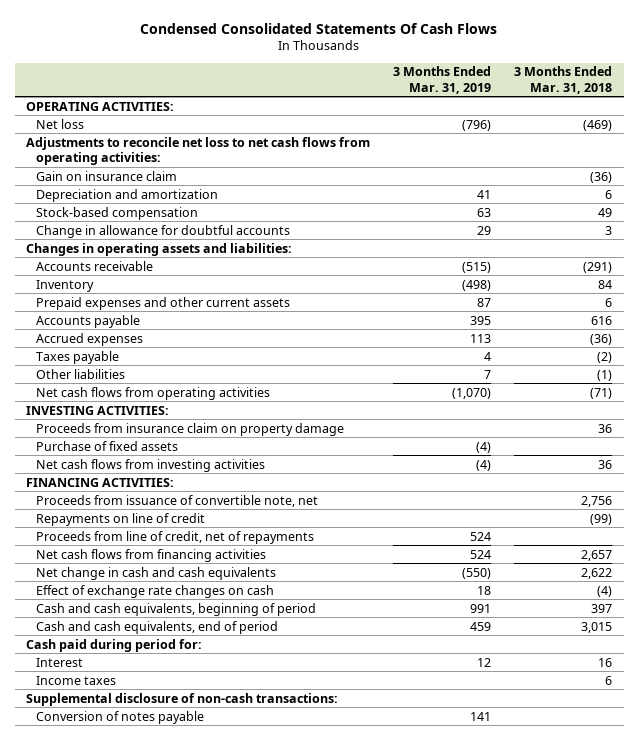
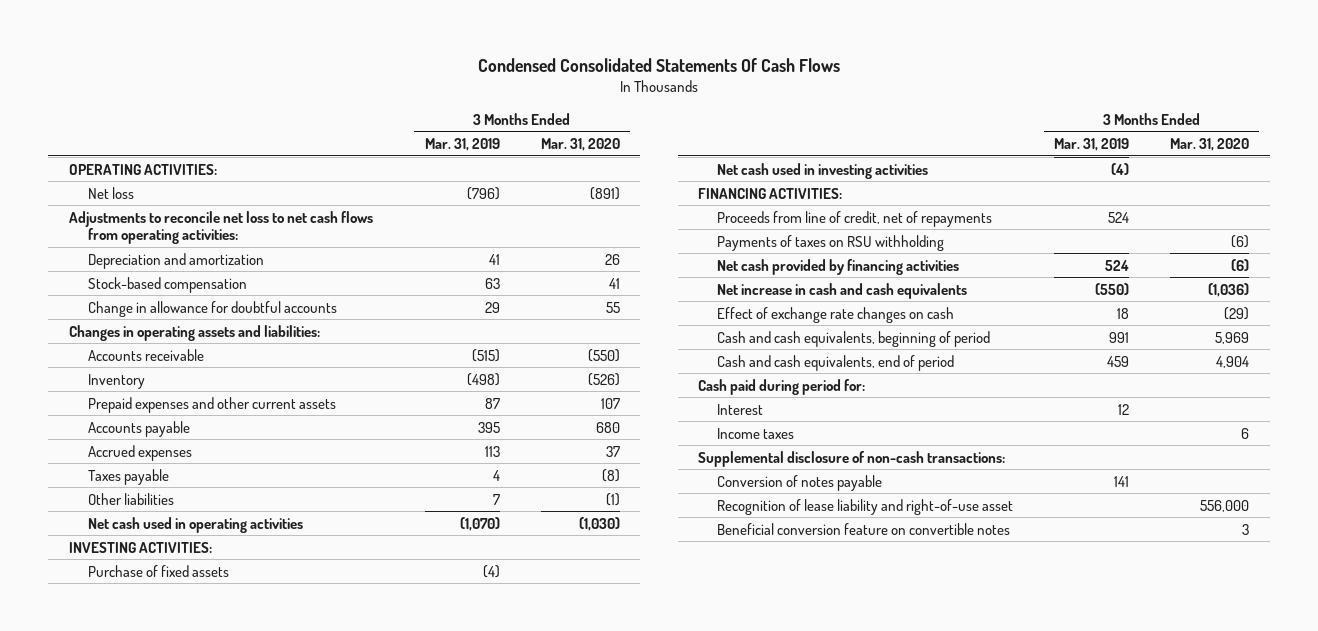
[514,66,613,94] 3 Months Ended Mar. 31, 2018 -> none
none -> [540,138,620,152] Mar. 31, 2020
[35,170,177,181] Gain on insurance claim -> none
[35,386,270,400] Net cash flows from operating activities -> [87,516,303,533] Net cash used in operating activities
[35,422,344,436] Proceeds from insurance claim on property damage -> none
[35,458,265,472] Net cash flows from investing activities -> [717,162,929,179] Net cash used in investing activities
[35,494,318,507] Proceeds from issuance of convertible note, net -> none
[35,512,205,526] Repayments on line of credit -> none
none -> [717,234,945,251] Payments of taxes on RSU withholding
[35,548,266,562] Net cash flows from financing activities -> [717,258,960,275] Net cash provided by financing activities
[35,566,276,580] Net change in cash and cash equivalents -> [717,282,968,299] Net increase in cash and cash equivalents
none -> [717,498,1014,515] Recognition of lease liability and right-of-use asset
none -> [717,522,1011,535] Beneficial conversion feature on convertible notes

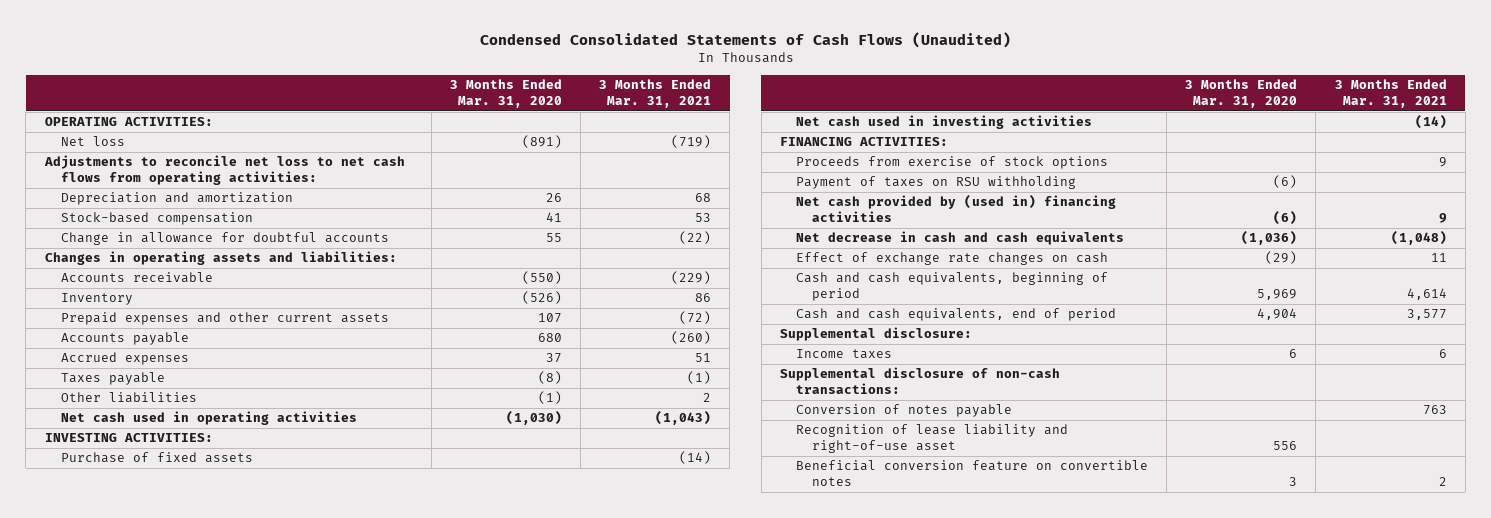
[477,57,840,72] Condensed Consolidated Statements Of Cash Flows -> [479,32,1011,49] Condensed Consolidated Statements of Cash Flows (Unaudited)
[424,138,500,152] Mar. 31, 2019 -> none
none -> [599,79,712,108] 3 Months Ended Mar. 31, 2021
[717,210,993,227] Proceeds from line of credit, net of repayments -> none
none -> [795,156,1108,170] Proceeds from exercise of stock options
[717,234,945,251] Payments of taxes on RSU withholding -> [795,176,1076,190] Payment of taxes on RSU withholding
[717,258,960,275] Net cash provided by financing activities -> [795,195,1116,223] Net cash provided by (used in) financing activities
[717,282,968,299] Net increase in cash and cash equivalents -> [795,231,1124,246] Net decrease in cash and cash equivalents
[698,378,866,395] Cash paid during period for: -> none
[717,403,764,415] Interest -> none
none -> [779,327,972,342] Supplemental disclosure:
[1200,499,1250,512] 556,000 -> [1273,441,1298,451] 556

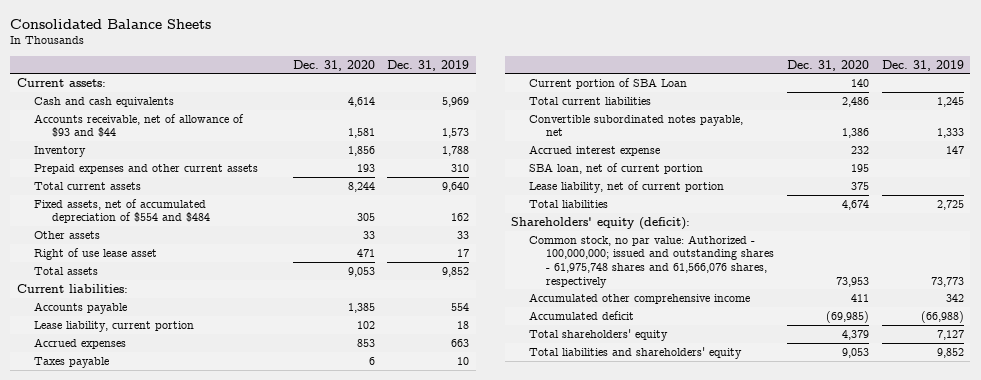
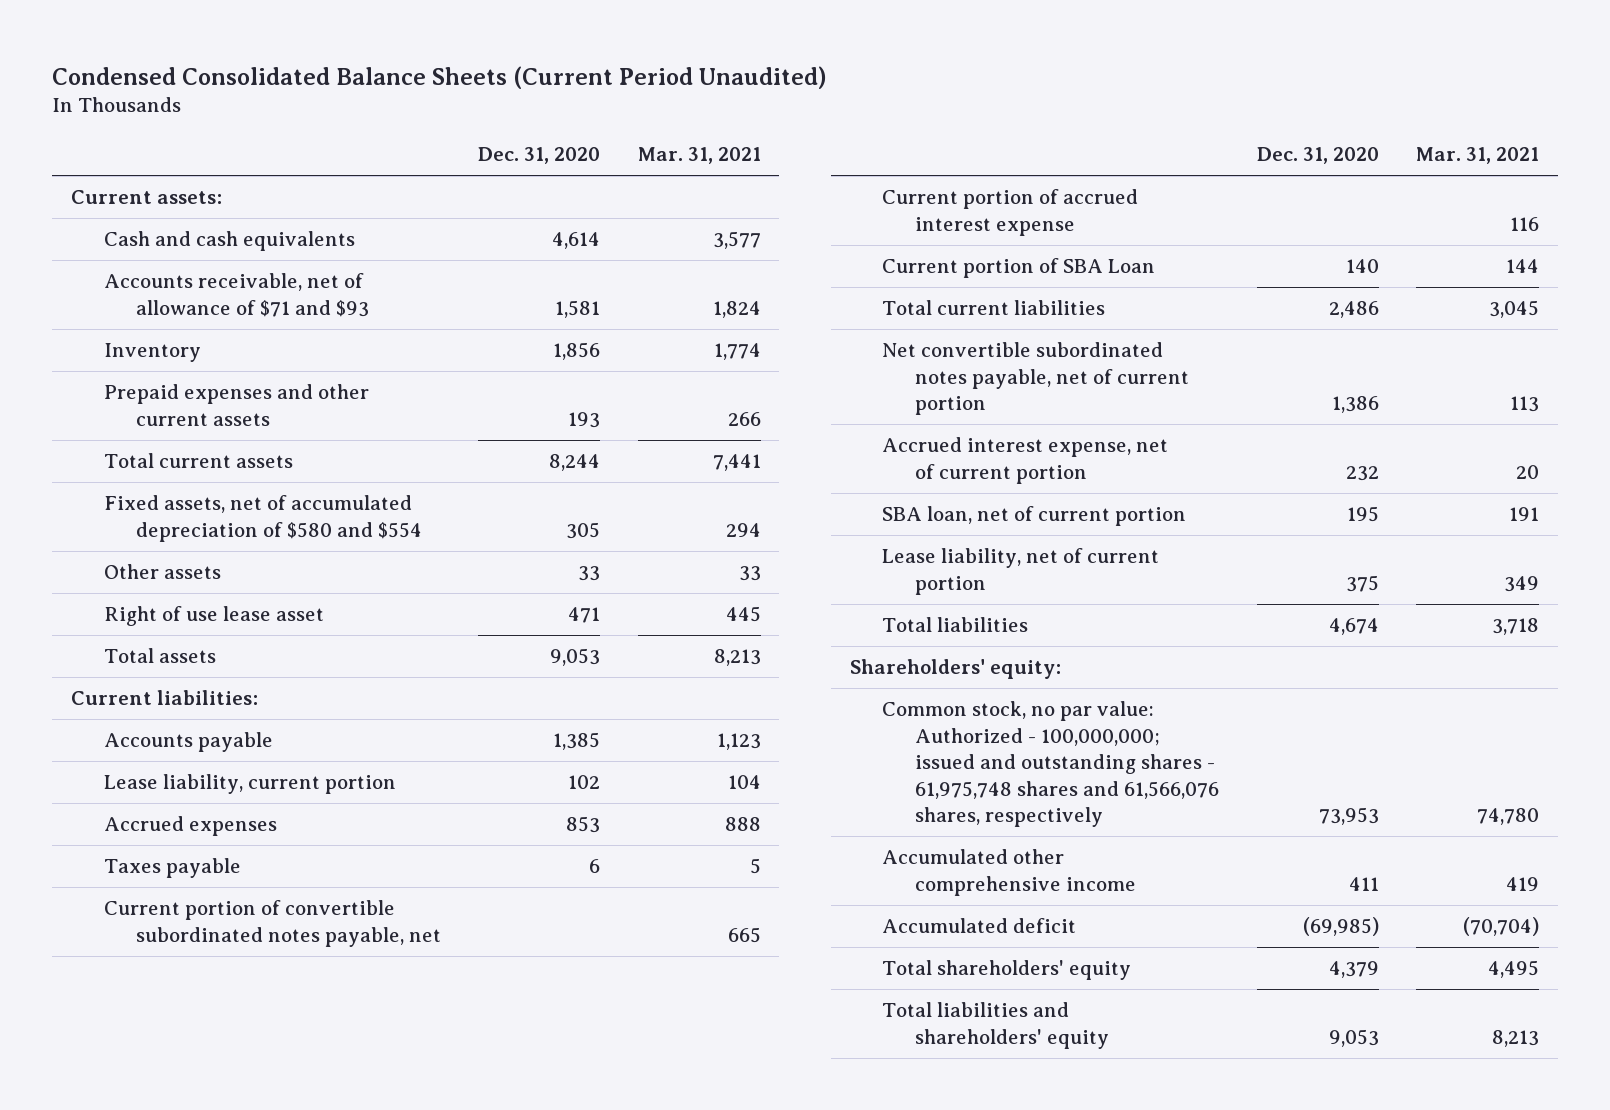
[10,18,212,29] Consolidated Balance Sheets -> [52,65,828,89] Condensed Consolidated Balance Sheets (Current Period Unaudited)
[387,59,470,71] Dec. 31, 2019 -> none
none -> [637,147,761,165] Mar. 31, 2021
[34,113,245,138] Accounts receivable, net of allowance of $93 and $44 -> [103,273,370,317] Accounts receivable, net of allowance of $71 and $93
[34,198,210,224] Fixed assets, net of accumulated depreciation of $554 and $484 -> [103,495,423,542] Fixed assets, net of accumulated depreciation of $580 and $554
none -> [103,900,442,947] Current portion of convertible subordinated notes payable, net
none -> [882,189,1139,236] Current portion of accrued interest expense
[528,114,743,137] Convertible subordinated notes payable, net -> [882,342,1189,416] Net convertible subordinated notes payable, net of current portion
[528,144,660,156] Accrued interest expense -> [882,437,1169,484] Accrued interest expense, net of current portion
[511,216,691,230] Shareholders' equity (deficit): -> [849,659,1061,680] Shareholders' equity:

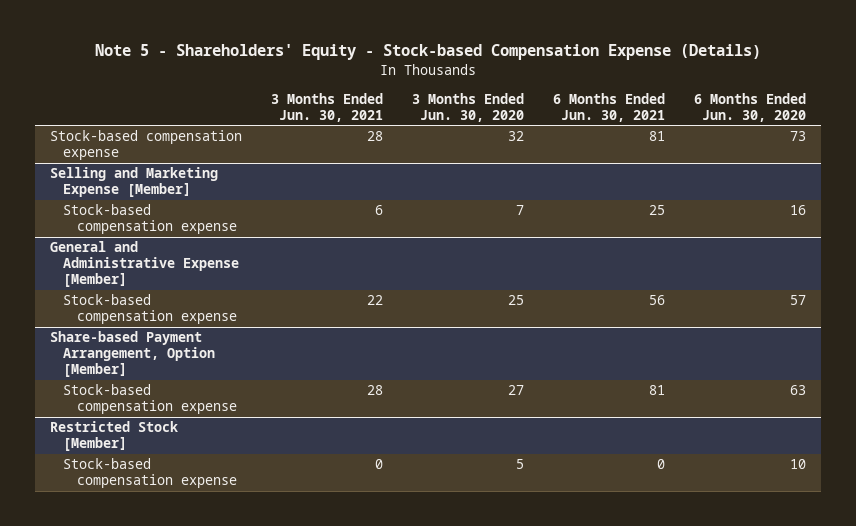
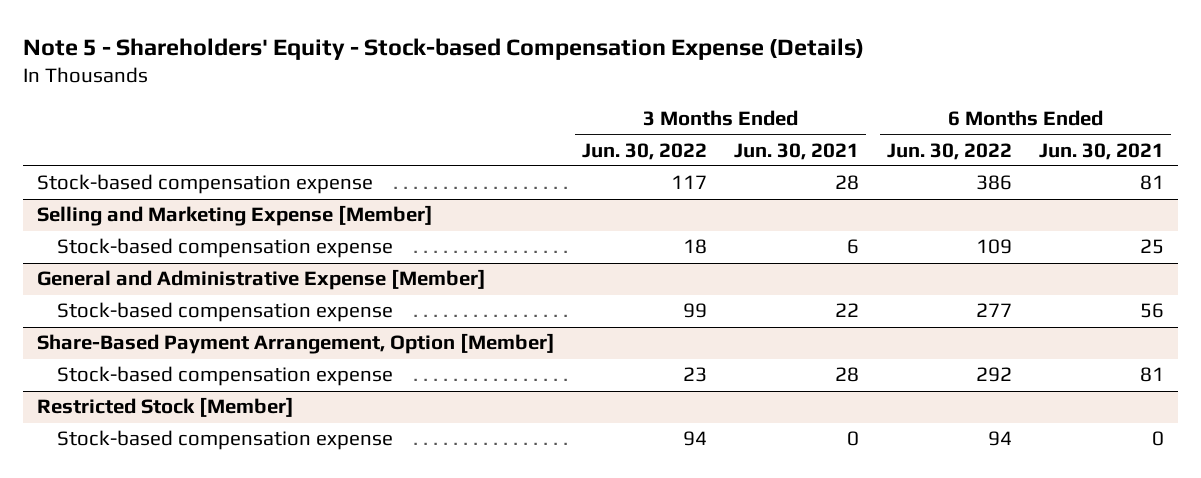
[411,92,524,122] 3 Months Ended Jun. 30, 2020 -> none
[694,92,807,122] 6 Months Ended Jun. 30, 2020 -> none
none -> [582,142,708,160] Jun. 30, 2022
none -> [886,142,1012,160] Jun. 30, 2022
[49,331,216,378] Share-based Payment Arrangement, Option [Member] -> [36,333,555,355] Share-Based Payment Arrangement, Option [Member]

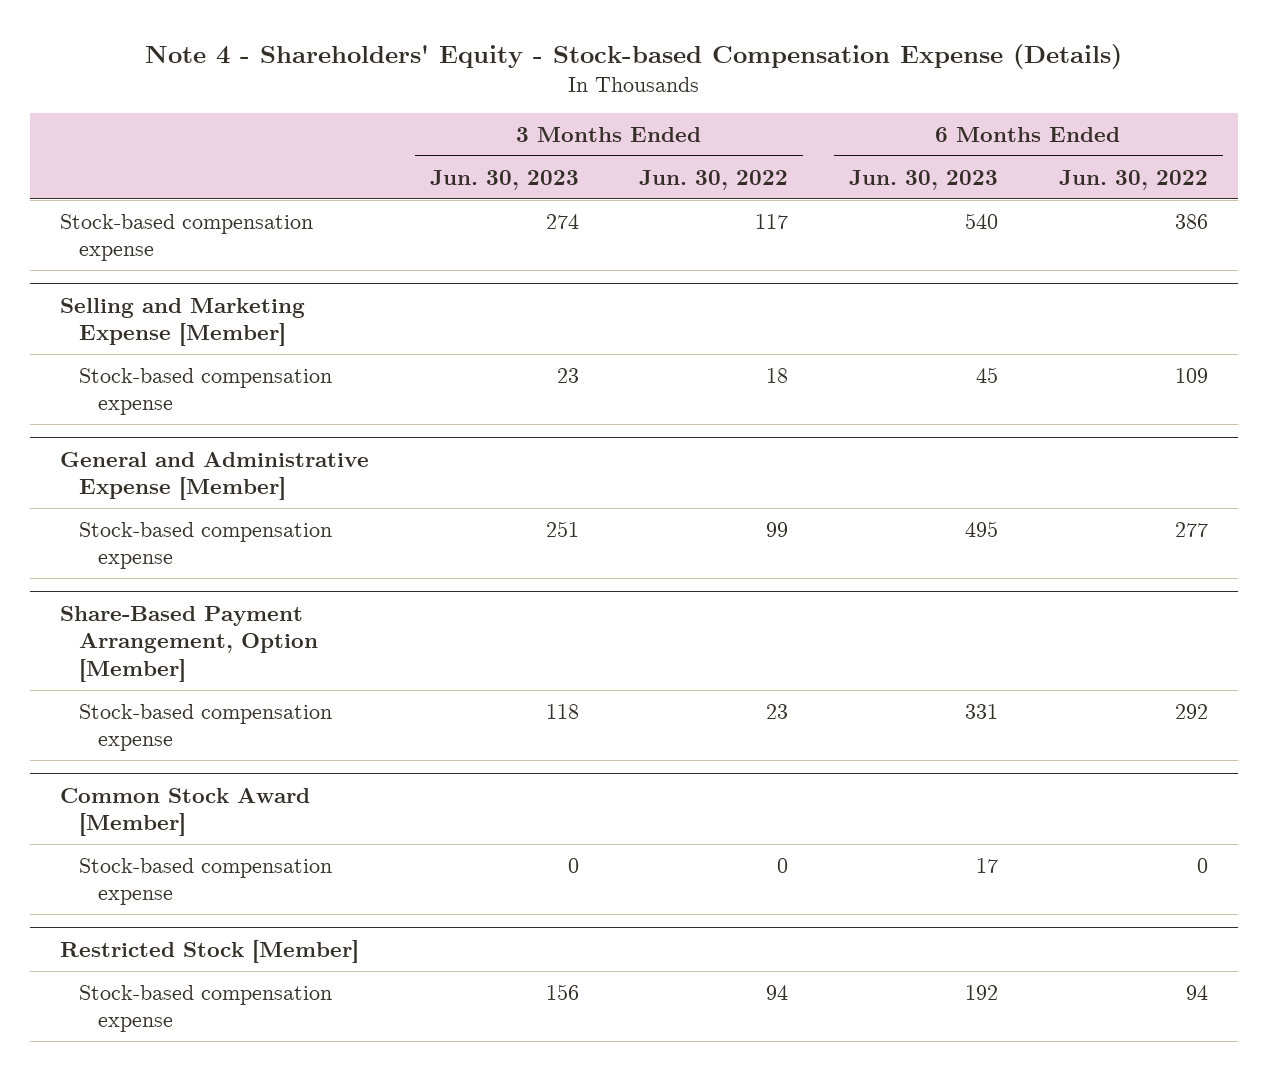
[23,37,865,60] Note 5 - Shareholders' Equity - Stock-based Compensation Expense (Details) -> [144,43,1122,69] Note 4 - Shareholders' Equity - Stock-based Compensation Expense (Details)
[734,142,860,160] Jun. 30, 2021 -> none
[1039,142,1165,160] Jun. 30, 2021 -> none
none -> [429,169,579,190] Jun. 30, 2023
none -> [848,169,998,190] Jun. 30, 2023
none -> [60,787,311,837] Common Stock Award [Member]
none -> [79,857,333,906] Stock-based compensation expense

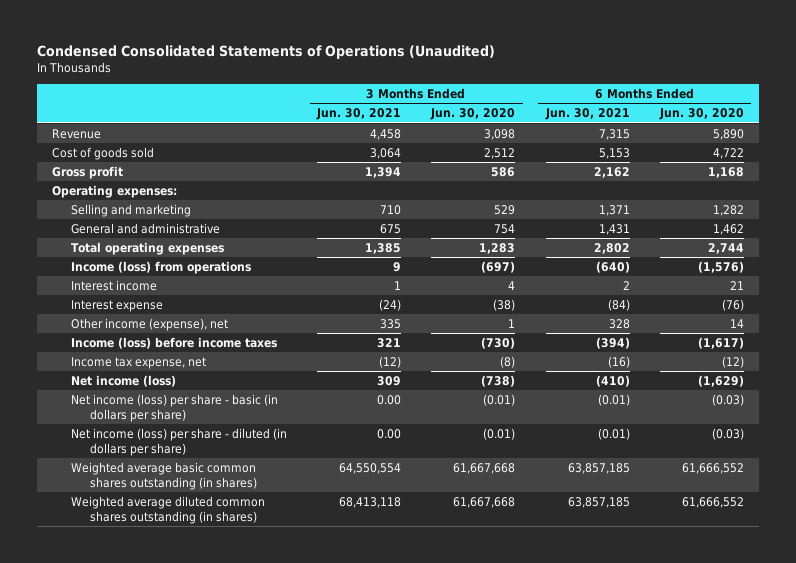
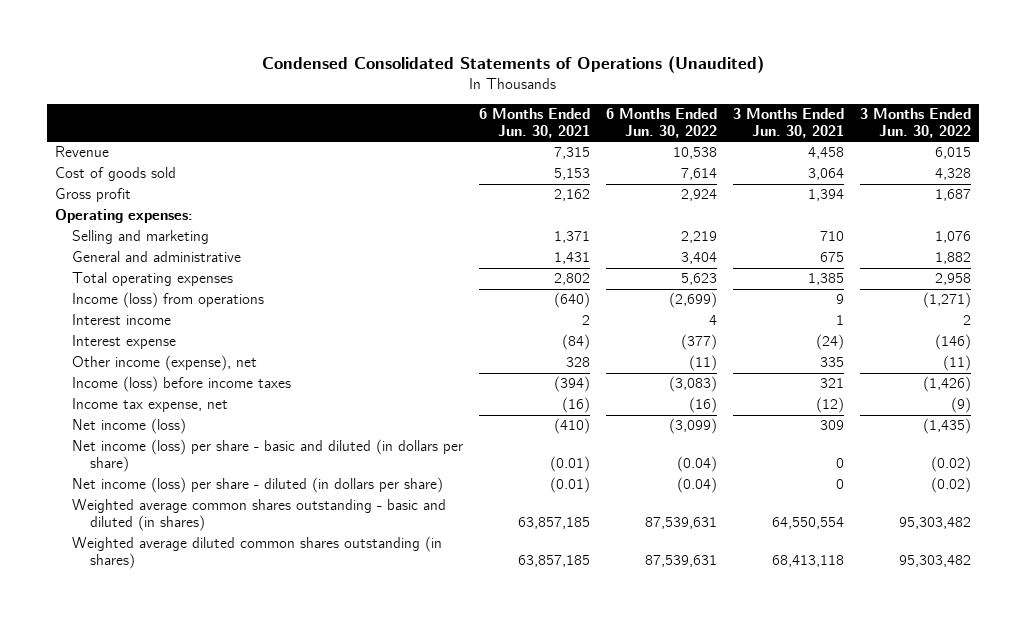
[430,108,516,121] Jun. 30, 2020 -> none
[658,108,744,121] Jun. 30, 2020 -> none
none -> [606,108,718,139] 6 Months Ended Jun. 30, 2022
none -> [860,108,972,139] 3 Months Ended Jun. 30, 2022
[71,393,279,423] Net income (loss) per share - basic (in dollars per share) -> [72,439,464,473] Net income (loss) per share - basic and diluted (in dollars per share)
[377,394,402,405] 0.00 -> [836,458,845,469] 0
[377,428,402,439] 0.00 -> [836,479,845,490] 0
[71,461,257,491] Weighted average basic common shares outstanding (in shares) -> [72,499,447,532] Weighted average common shares outstanding - basic and diluted (in shares)

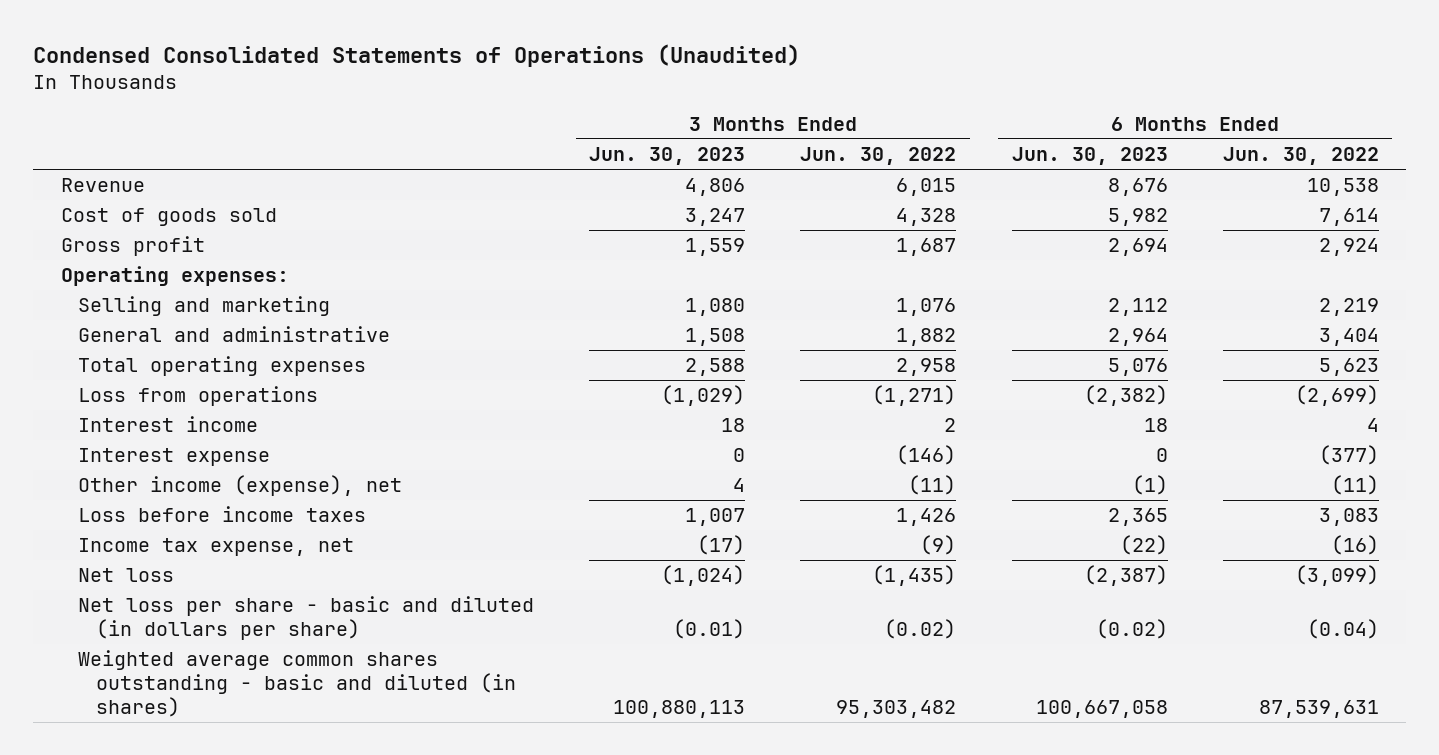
[479,108,591,139] 6 Months Ended Jun. 30, 2021 -> none
[733,108,845,139] 3 Months Ended Jun. 30, 2021 -> none
none -> [589,147,746,166] Jun. 30, 2023
none -> [1011,147,1168,166] Jun. 30, 2023
[72,292,265,309] Income (loss) from operations -> [78,386,319,407] Loss from operations
[72,376,292,393] Income (loss) before income taxes -> [78,506,367,523] Loss before income taxes
[669,376,718,393] (3,083) -> [1318,508,1379,527] 3,083
[923,376,972,393] (1,426) -> [896,508,957,527] 1,426
[72,477,444,494] Net income (loss) per share - diluted (in dollars per share) -> none
[72,418,187,435] Net income (loss) -> [78,568,175,583] Net loss
[72,439,464,473] Net income (loss) per share - basic and diluted (in dollars per share) -> [78,596,535,640] Net loss per share - basic and diluted (in dollars per share)
[72,536,443,570] Weighted average diluted common shares outstanding (in shares) -> none

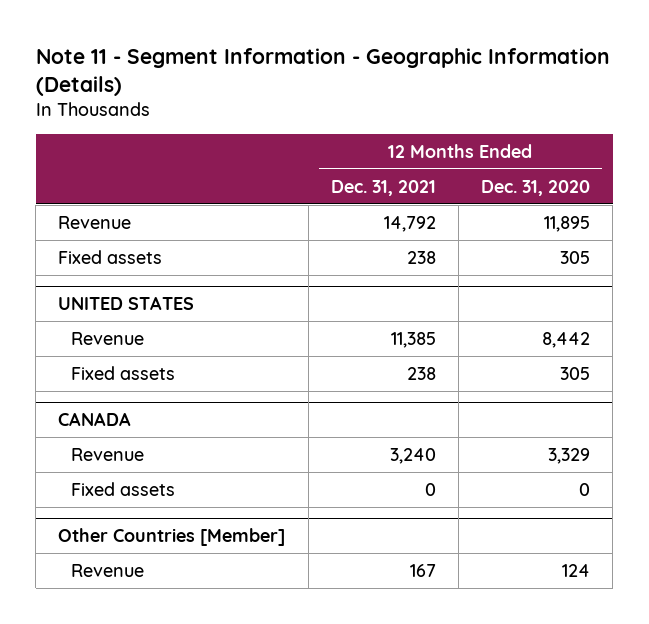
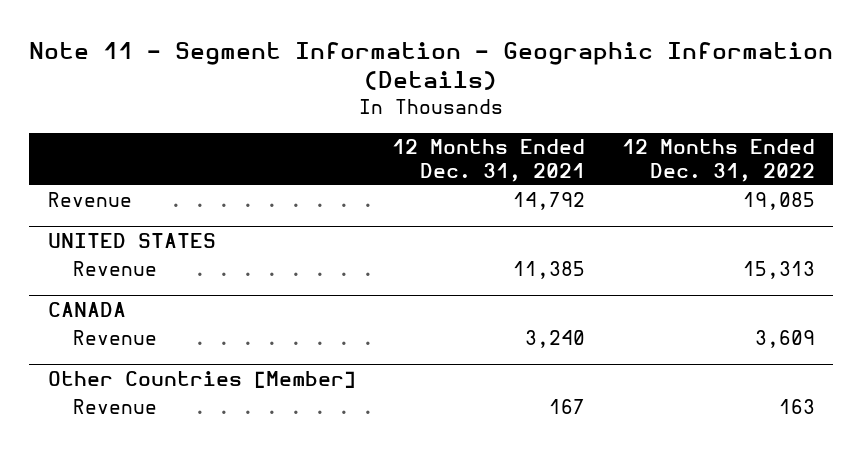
[481,179,591,196] Dec. 31, 2020 -> none
none -> [622,139,816,182] 12 Months Ended Dec. 31, 2022
[58,249,163,264] Fixed assets -> none
[71,365,176,380] Fixed assets -> none
[71,481,176,496] Fixed assets -> none

